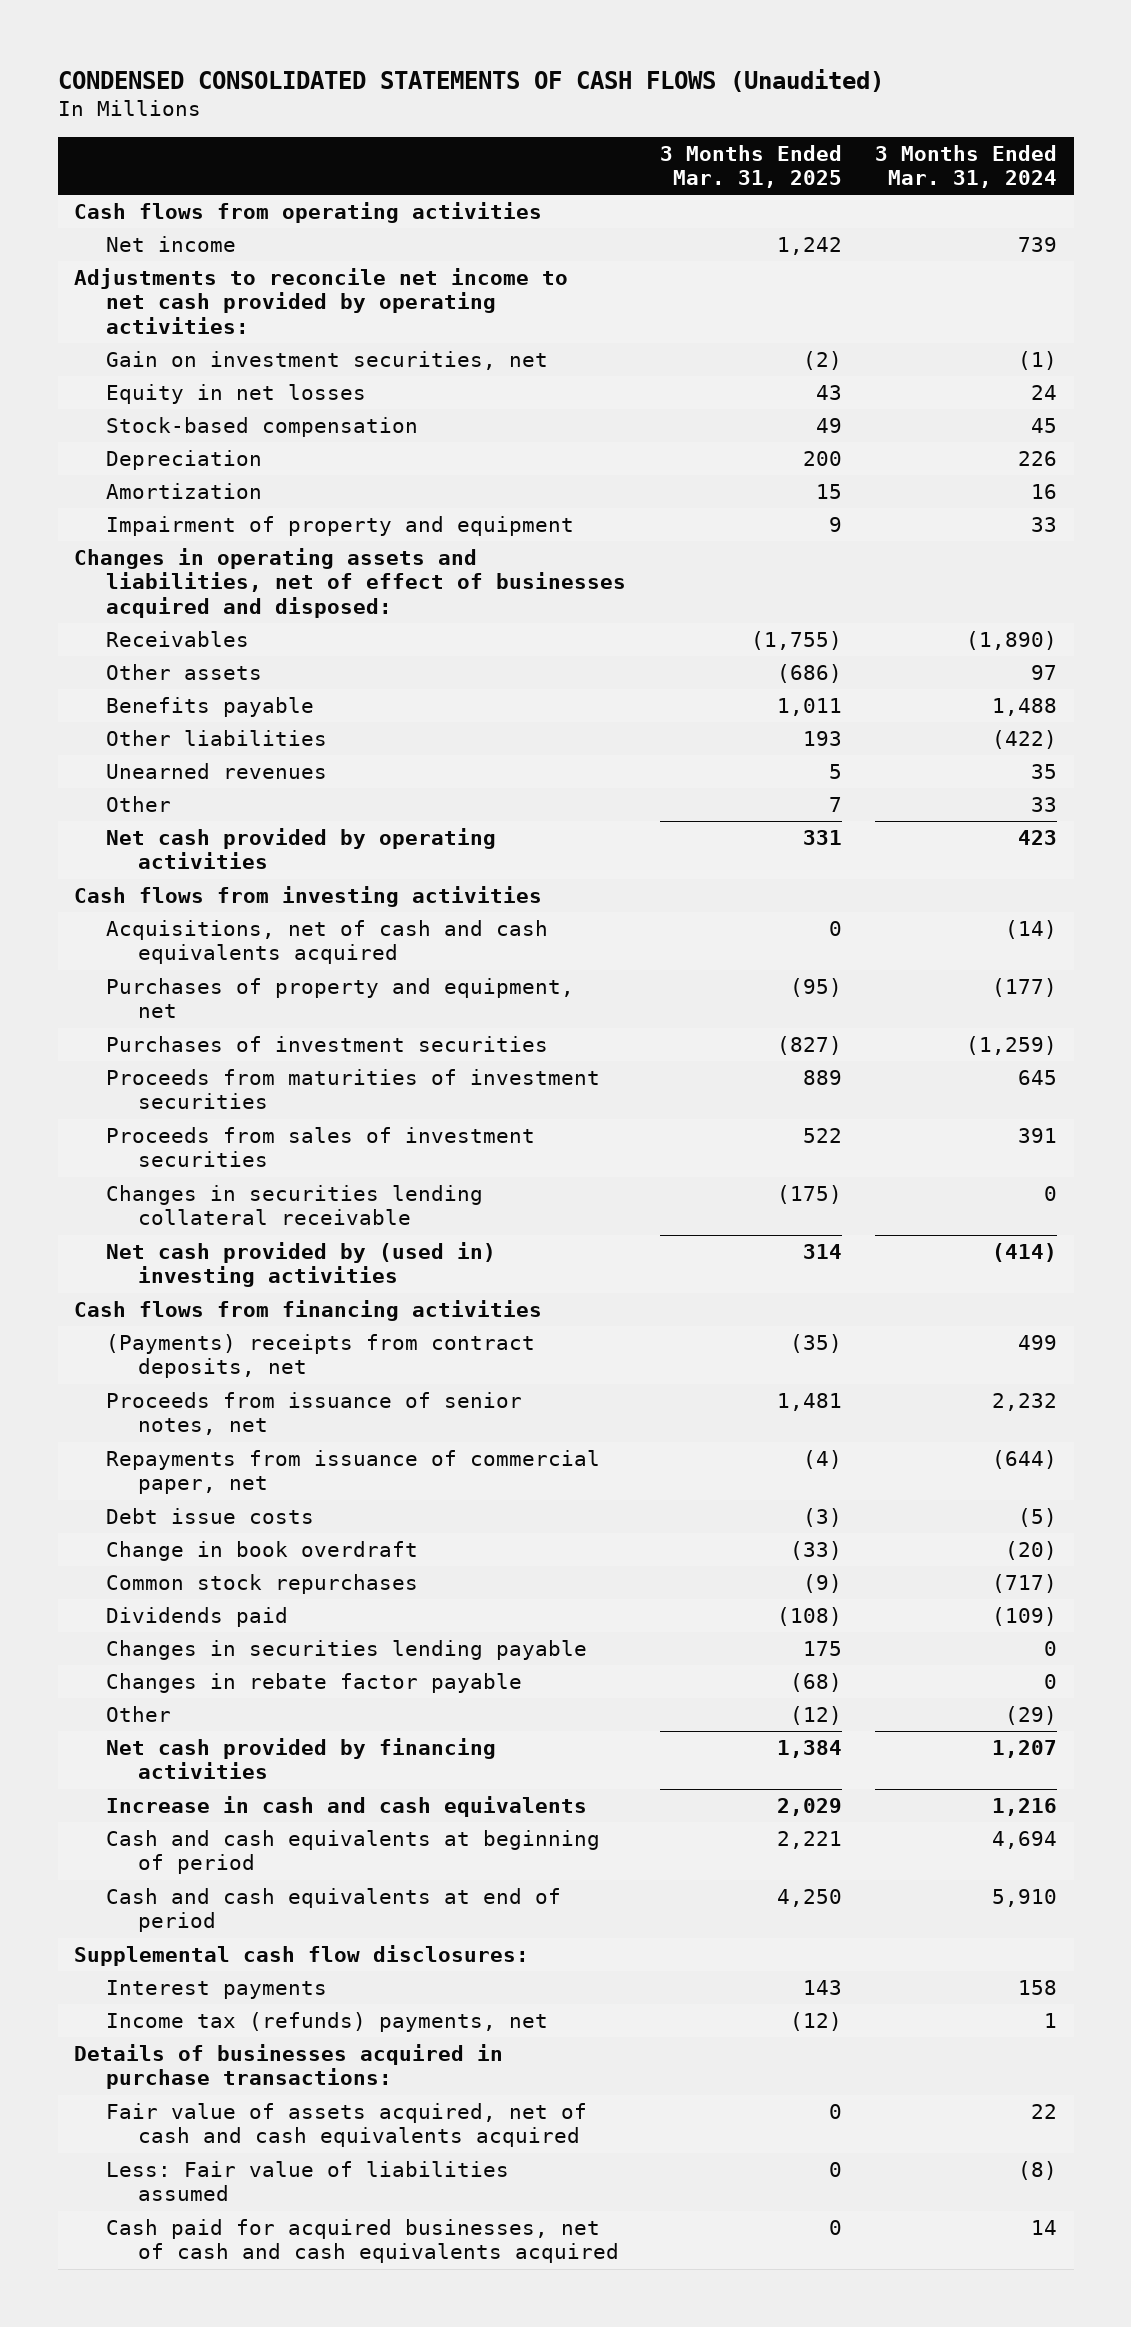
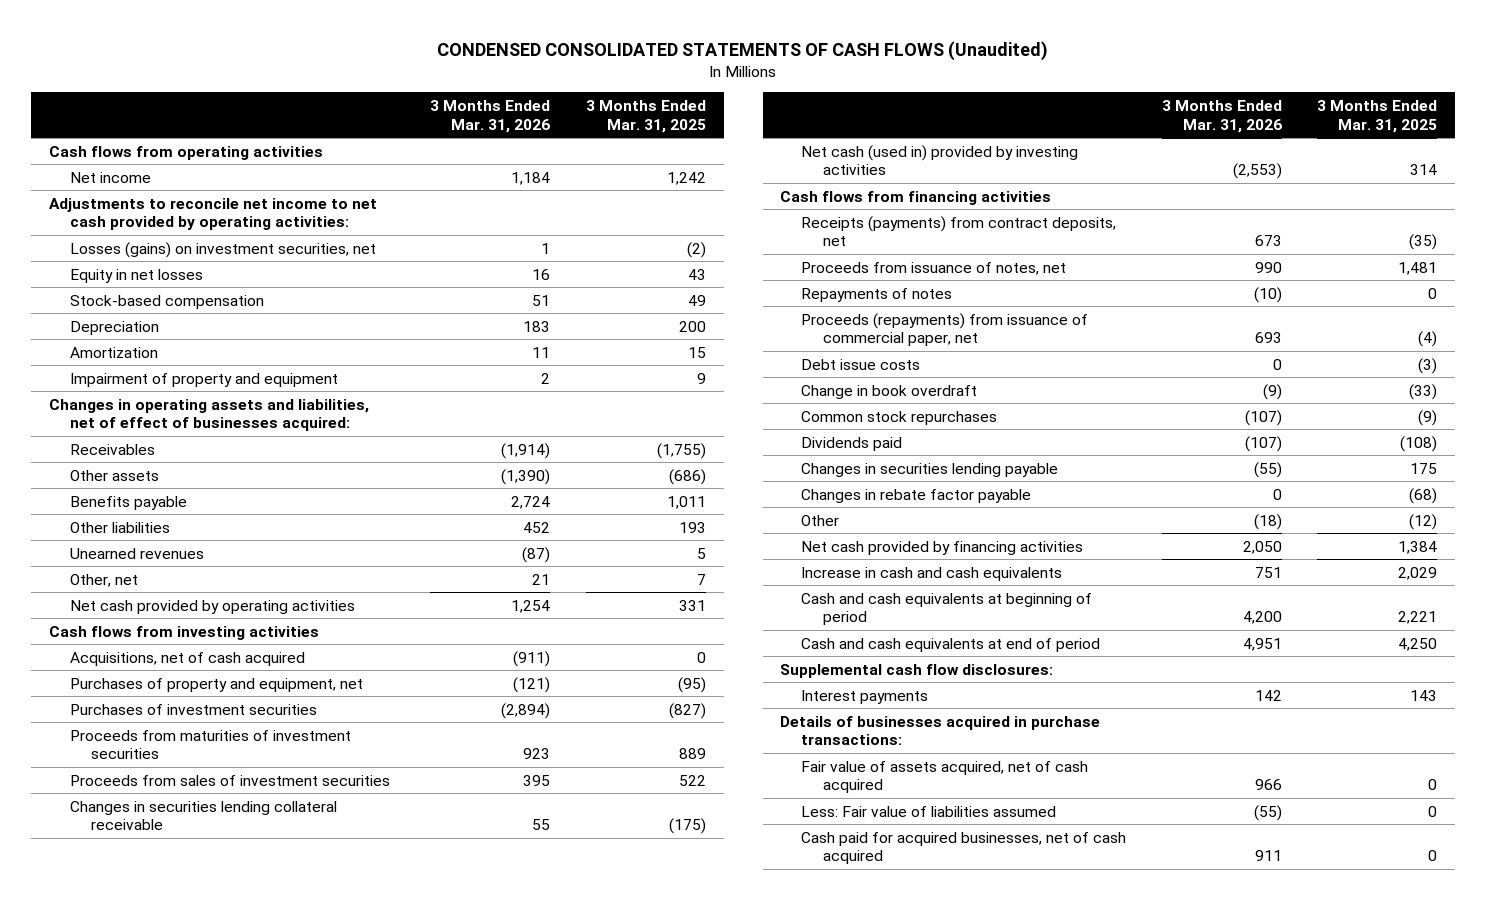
[874,144,1057,188] 3 Months Ended Mar. 31, 2024 -> none
none -> [430,100,551,133] 3 Months Ended Mar. 31, 2026
[106,351,549,371] Gain on investment securities, net -> [69,241,376,258] Losses (gains) on investment securities, net
[74,548,627,618] Changes in operating assets and liabilities, net of effect of businesses acquired and disposed: -> [48,398,369,432] Changes in operating assets and liabilities, net of effect of businesses acquired:
[106,796,172,813] Other -> [69,573,138,587] Other, net
[106,920,549,965] Acquisitions, net of cash and cash equivalents acquired -> [69,651,305,666] Acquisitions, net of cash acquired
[106,1242,497,1288] Net cash provided by (used in) investing activities -> [801,144,1079,176] Net cash (used in) provided by investing activities
[106,1334,536,1379] (Payments) receipts from contract deposits, net -> [801,215,1117,247] Receipts (payments) from contract deposits, net
[106,1392,523,1436] Proceeds from issuance of senior notes, net -> [801,261,1067,275] Proceeds from issuance of notes, net
none -> [801,287,953,302] Repayments of notes
[106,1450,601,1495] Repayments from issuance of commercial paper, net -> [801,312,1089,347] Proceeds (repayments) from issuance of commercial paper, net
[106,2012,549,2033] Income tax (refunds) payments, net -> none
[106,2103,588,2148] Fair value of assets acquired, net of cash and cash equivalents acquired -> [801,760,1089,794] Fair value of assets acquired, net of cash acquired
[106,2219,619,2264] Cash paid for acquired businesses, net of cash and cash equivalents acquired -> [801,831,1127,865] Cash paid for acquired businesses, net of cash acquired

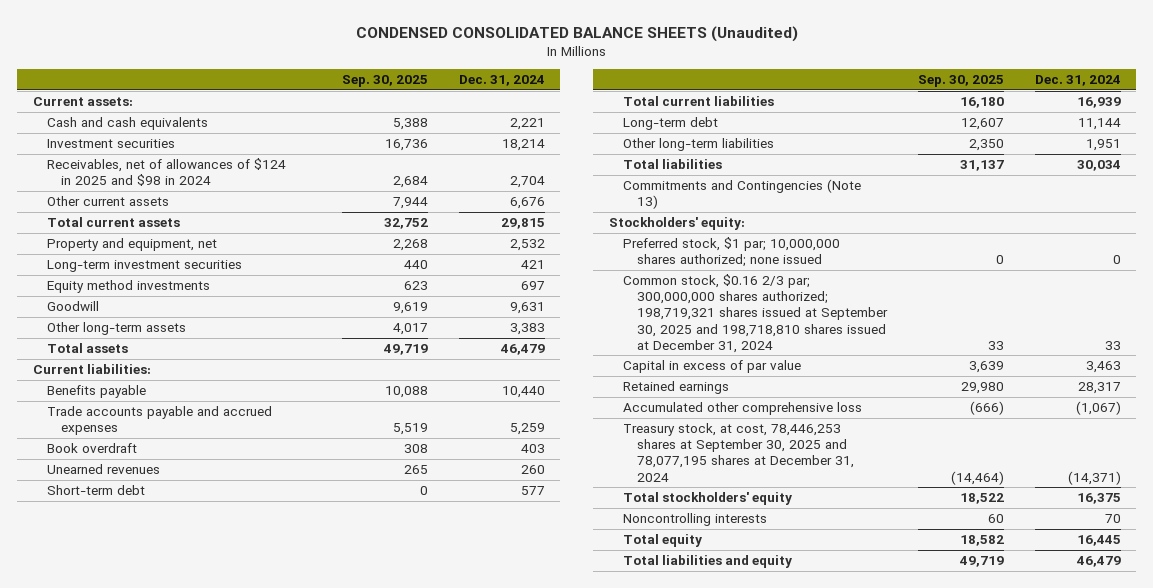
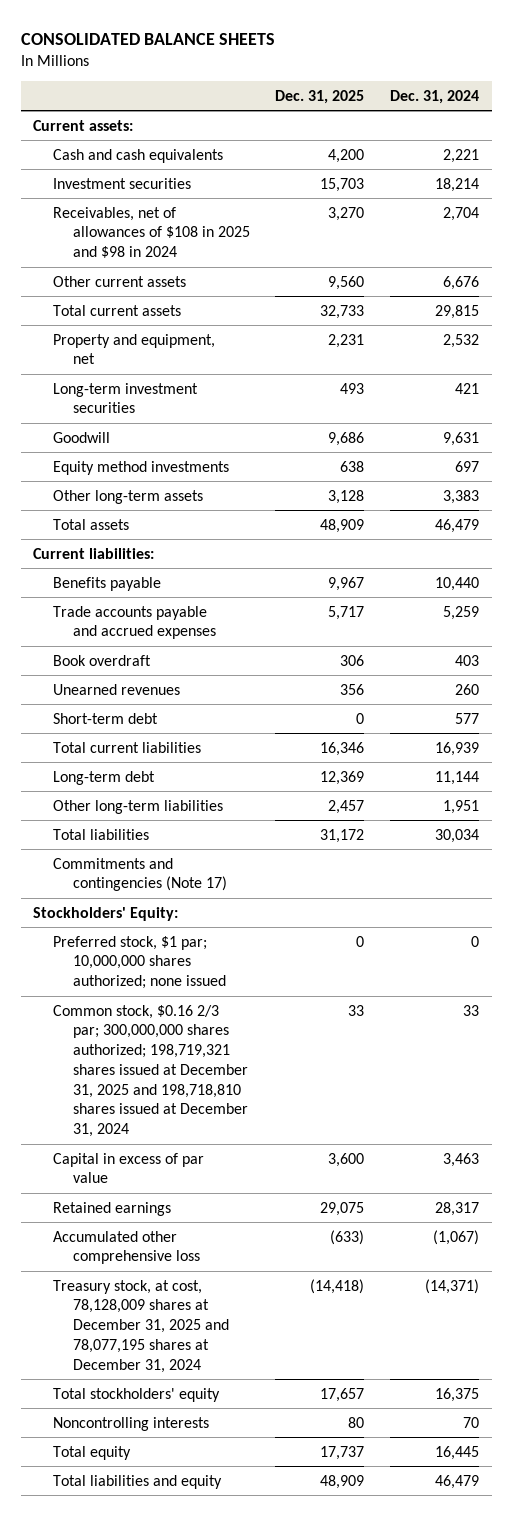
[355,25,798,42] CONDENSED CONSOLIDATED BALANCE SHEETS (Unaudited) -> [20,32,275,45] CONSOLIDATED BALANCE SHEETS
[341,75,428,88] Sep. 30, 2025 -> none
none -> [275,89,365,104] Dec. 31, 2025
[46,158,286,187] Receivables, net of allowances of $124 in 2025 and $98 in 2024 -> [53,206,250,259] Receivables, net of allowances of $108 in 2025 and $98 in 2024
[46,280,210,294] Equity method investments -> [53,460,230,475] Equity method investments
[622,179,861,210] Commitments and Contingencies (Note 13) -> [53,857,227,892] Commitments and contingencies (Note 17)
[608,217,745,231] Stockholders' equity: -> [33,906,179,921] Stockholders' Equity:
[622,274,888,353] Common stock, $0.16 2/3 par; 300,000,000 shares authorized; 198,719,321 shares issued at September 30, 2025 and 198,718,810 shares issued at December 31, 2024 -> [53,1004,248,1138] Common stock, $0.16 2/3 par; 300,000,000 shares authorized; 198,719,321 shares issued at December 31, 2025 and 198,718,810 shares issued at December 31, 2024
[622,423,854,482] Treasury stock, at cost, 78,446,253 shares at September 30, 2025 and 78,077,195 shares at December 31, 2024 -> [53,1279,229,1373] Treasury stock, at cost, 78,128,009 shares at December 31, 2025 and 78,077,195 shares at December 31, 2024

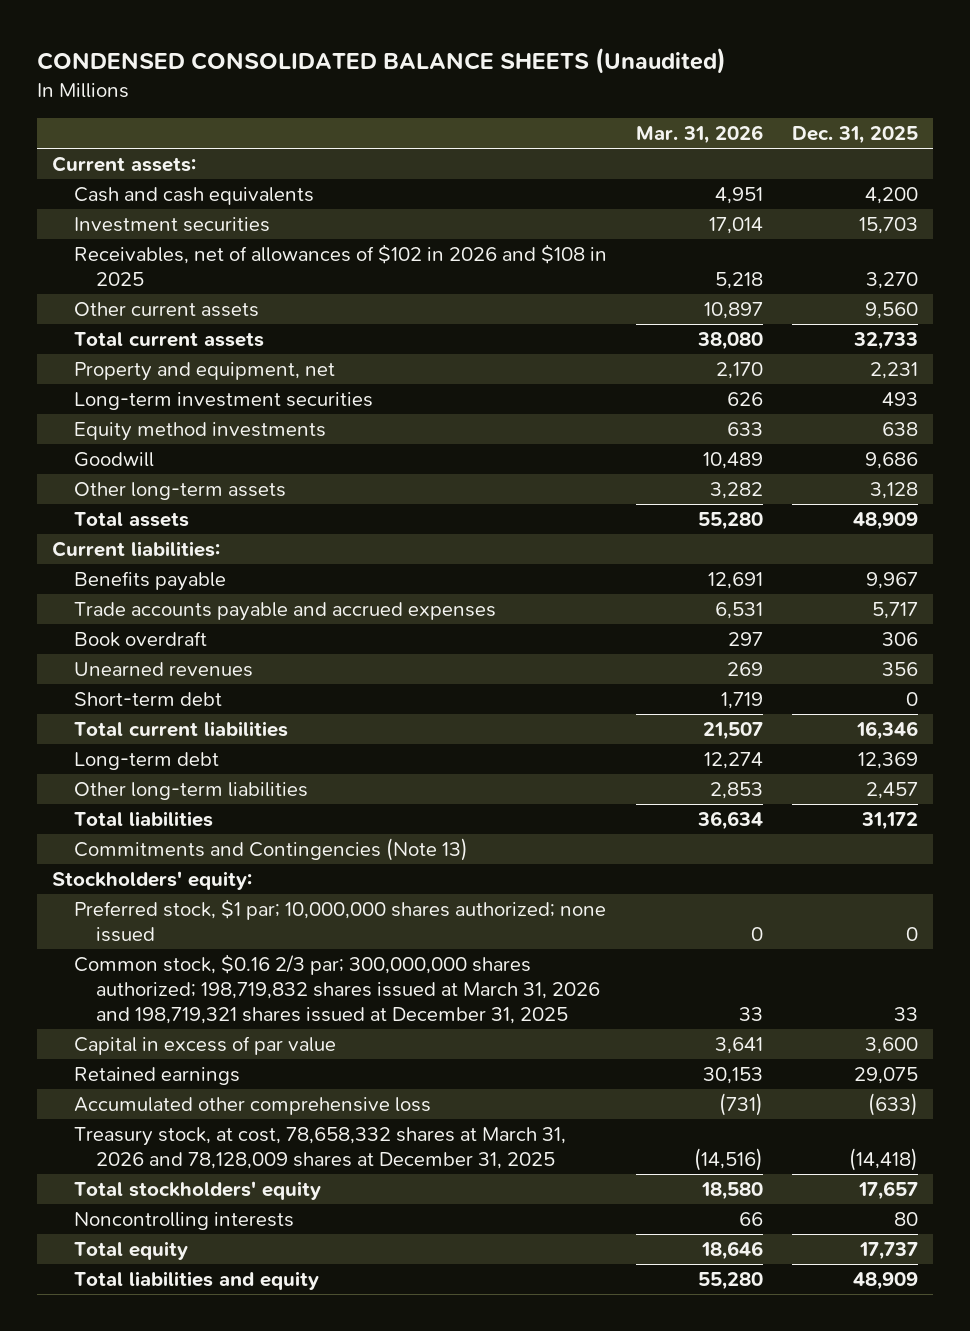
[20,32,275,45] CONSOLIDATED BALANCE SHEETS -> [37,48,727,75] CONDENSED CONSOLIDATED BALANCE SHEETS (Unaudited)
[389,89,479,104] Dec. 31, 2024 -> none
none -> [636,125,764,145] Mar. 31, 2026
[53,206,250,259] Receivables, net of allowances of $108 in 2025 and $98 in 2024 -> [74,244,608,287] Receivables, net of allowances of $102 in 2026 and $108 in 2025
[53,431,111,443] Goodwill -> [74,452,155,468] Goodwill
[53,857,227,892] Commitments and contingencies (Note 17) -> [74,838,469,862] Commitments and Contingencies (Note 13)
[33,906,179,921] Stockholders' Equity: -> [51,871,252,891] Stockholders' equity:
[53,1004,248,1138] Common stock, $0.16 2/3 par; 300,000,000 shares authorized; 198,719,321 shares issued at December 31, 2025 and 198,718,810 shares issued at December 31, 2024 -> [74,954,601,1024] Common stock, $0.16 2/3 par; 300,000,000 shares authorized; 198,719,832 shares issued at March 31, 2026 and 198,719,321 shares issued at December 31, 2025
[53,1279,229,1373] Treasury stock, at cost, 78,128,009 shares at December 31, 2025 and 78,077,195 shares at December 31, 2024 -> [74,1127,567,1170] Treasury stock, at cost, 78,658,332 shares at March 31, 2026 and 78,128,009 shares at December 31, 2025

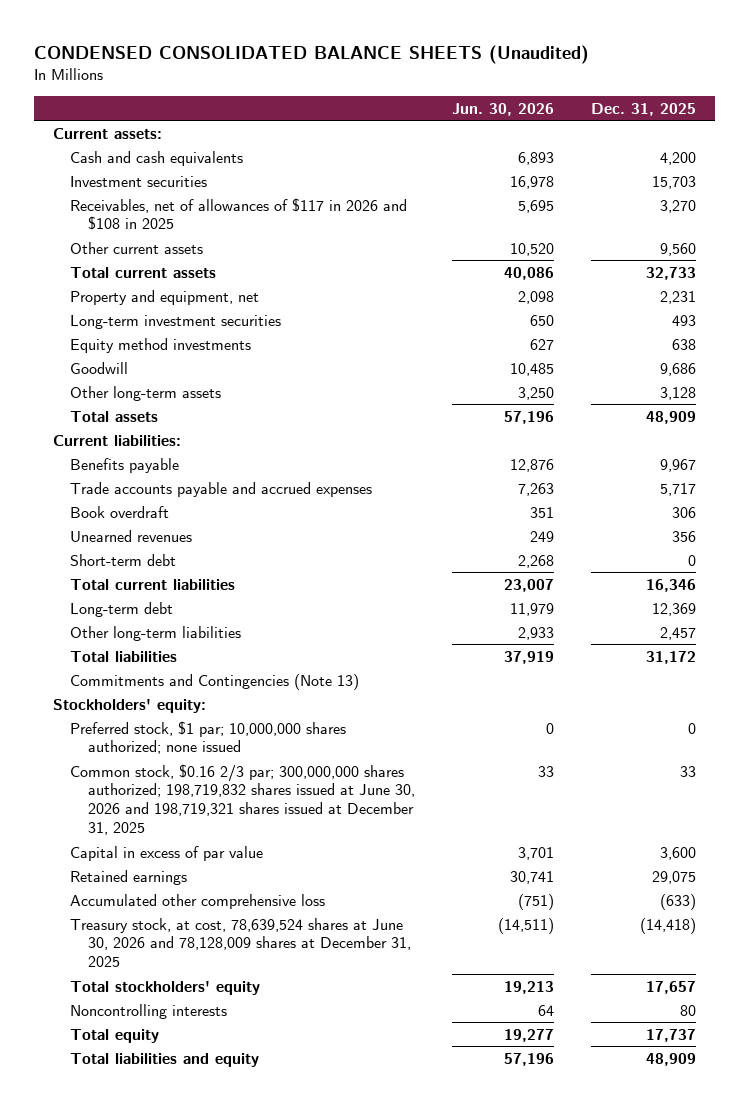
[636,125,764,145] Mar. 31, 2026 -> none
none -> [452,102,555,116] Jun. 30, 2026
[74,244,608,287] Receivables, net of allowances of $102 in 2026 and $108 in 2025 -> [70,197,408,231] Receivables, net of allowances of $117 in 2026 and $108 in 2025
[74,954,601,1024] Common stock, $0.16 2/3 par; 300,000,000 shares authorized; 198,719,832 shares issued at March 31, 2026 and 198,719,321 shares issued at December 31, 2025 -> [70,763,415,836] Common stock, $0.16 2/3 par; 300,000,000 shares authorized; 198,719,832 shares issued at June 30, 2026 and 198,719,321 shares issued at December 31, 2025
[74,1127,567,1170] Treasury stock, at cost, 78,658,332 shares at March 31, 2026 and 78,128,009 shares at December 31, 2025 -> [70,917,411,968] Treasury stock, at cost, 78,639,524 shares at June 30, 2026 and 78,128,009 shares at December 31, 2025

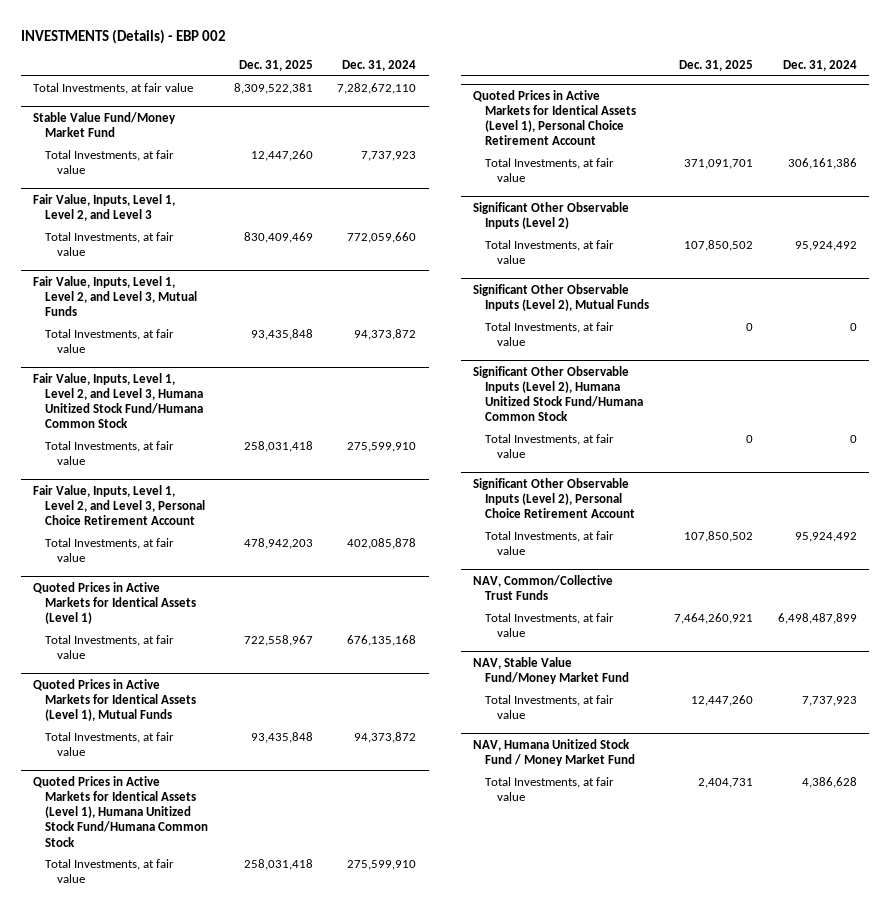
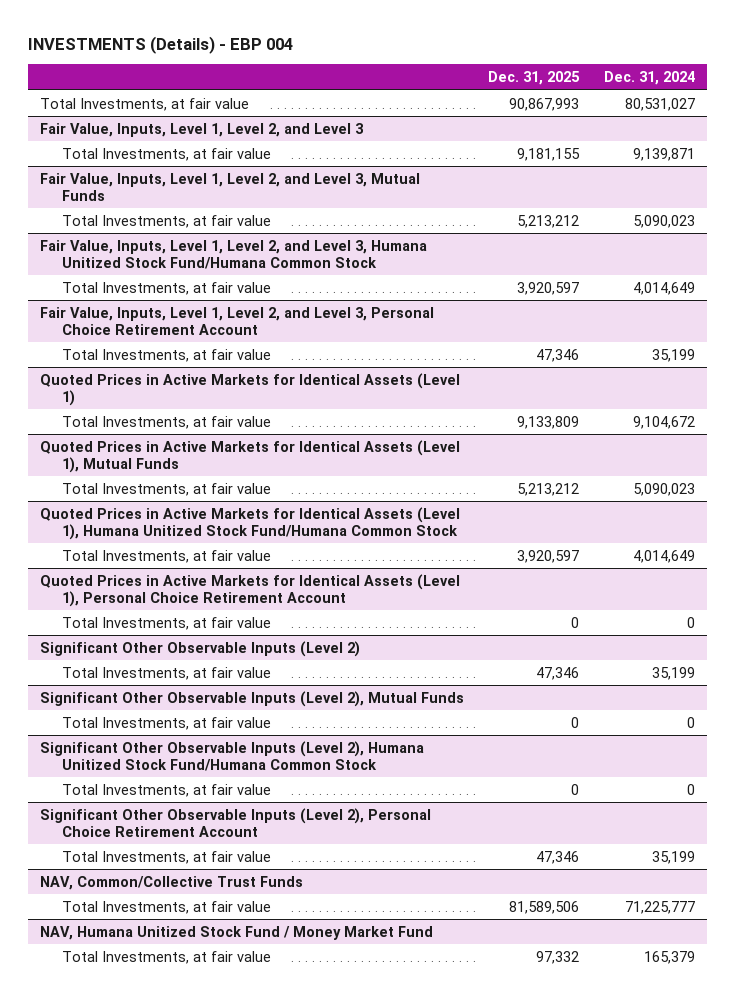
[20,28,226,44] INVESTMENTS (Details) - EBP 002 -> [27,36,293,55] INVESTMENTS (Details) - EBP 004
[33,111,177,137] Stable Value Fund/Money Market Fund -> none
[45,150,175,175] Total Investments, at fair value -> none
[233,83,313,95] 8,309,522,381 -> [509,97,580,111] 90,867,993
[337,83,417,95] 7,282,672,110 -> [624,97,695,111] 80,531,027
[243,232,313,244] 830,409,469 -> [517,147,581,161] 9,181,155
[347,232,417,244] 772,059,660 -> [632,147,695,161] 9,139,871
[250,329,313,341] 93,435,848 -> [517,214,580,228] 5,213,212
[354,329,417,341] 94,373,872 -> [632,214,695,228] 5,090,023
[243,441,313,453] 258,031,418 -> [517,281,580,295] 3,920,597
[347,442,417,453] 275,599,910 -> [632,281,695,295] 4,014,649
[243,538,313,550] 478,942,203 -> [536,348,580,362] 47,346
[347,538,417,550] 402,085,878 -> [651,348,695,362] 35,199
[243,635,313,647] 722,558,967 -> [517,415,580,429] 9,133,809
[347,635,417,647] 676,135,168 -> [632,415,695,429] 9,104,672
[250,732,313,744] 93,435,848 -> [517,482,580,496] 5,213,212
[354,732,417,744] 94,373,872 -> [632,482,695,496] 5,090,023
[243,859,313,871] 258,031,418 -> [517,549,580,563] 3,920,597
[347,860,417,871] 275,599,910 -> [632,549,695,563] 4,014,649
[683,159,753,170] 371,091,701 -> [571,616,580,628] 0
[787,158,857,170] 306,161,386 -> [686,616,695,628] 0
[683,240,753,252] 107,850,502 -> [536,666,580,680] 47,346
[794,241,857,252] 95,924,492 -> [651,666,695,680] 35,199
[683,531,753,543] 107,850,502 -> [536,850,580,864] 47,346
[794,532,857,543] 95,924,492 -> [651,850,695,864] 35,199
[473,656,630,684] NAV, Stable Value Fund/Money Market Fund -> none
[485,695,615,720] Total Investments, at fair value -> none
[673,613,753,625] 7,464,260,921 -> [509,900,580,914] 81,589,506
[777,613,857,625] 6,498,487,899 -> [624,900,695,914] 71,225,777
[697,778,753,789] 2,404,731 -> [536,950,580,964] 97,332
[801,777,857,789] 4,386,628 -> [643,950,695,964] 165,379

